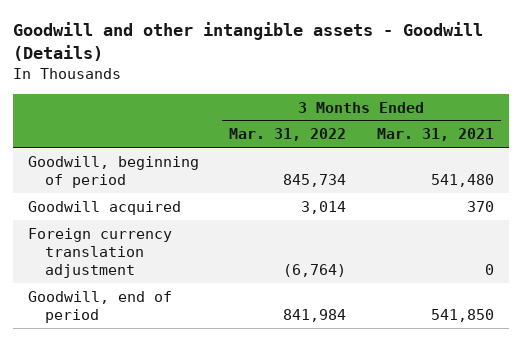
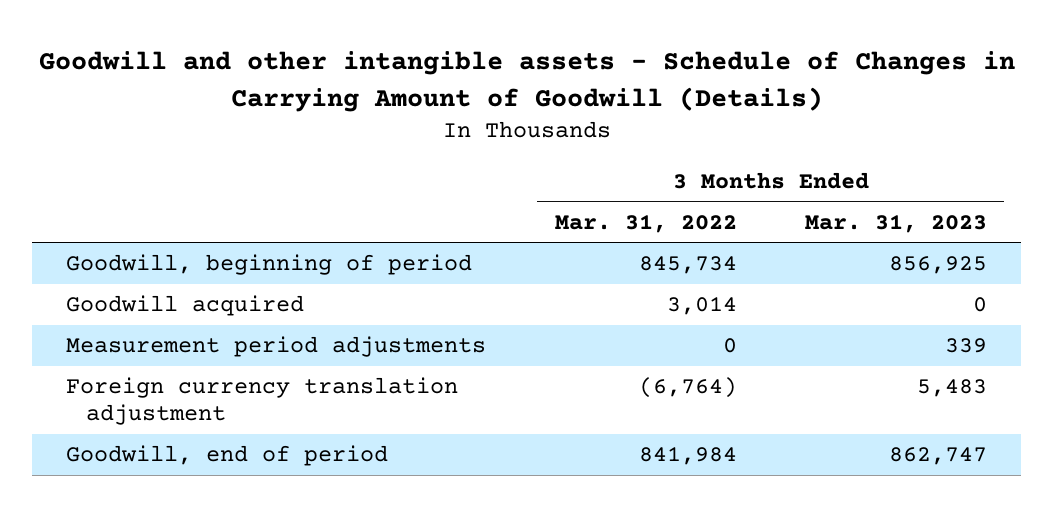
[12,21,483,61] Goodwill and other intangible assets - Goodwill (Details) -> [38,50,1015,112] Goodwill and other intangible assets - Schedule of Changes in Carrying Amount of Goodwill (Details)
[376,128,494,142] Mar. 31, 2021 -> none
none -> [804,213,987,233] Mar. 31, 2023
none -> [66,336,487,358] Measurement period adjustments

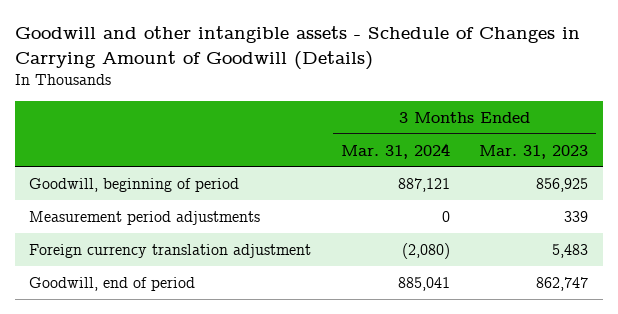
[554,213,737,233] Mar. 31, 2022 -> none
none -> [340,142,450,159] Mar. 31, 2024
[66,295,305,317] Goodwill acquired -> none

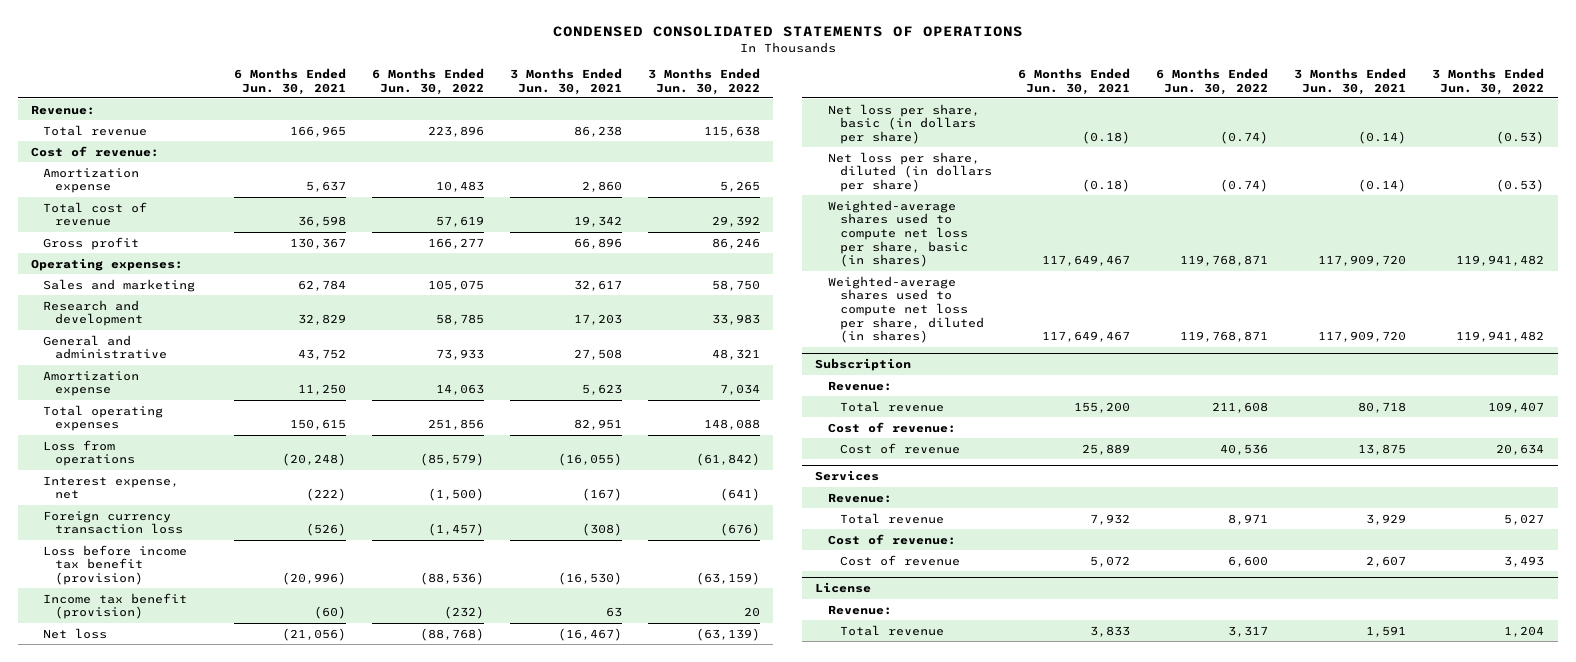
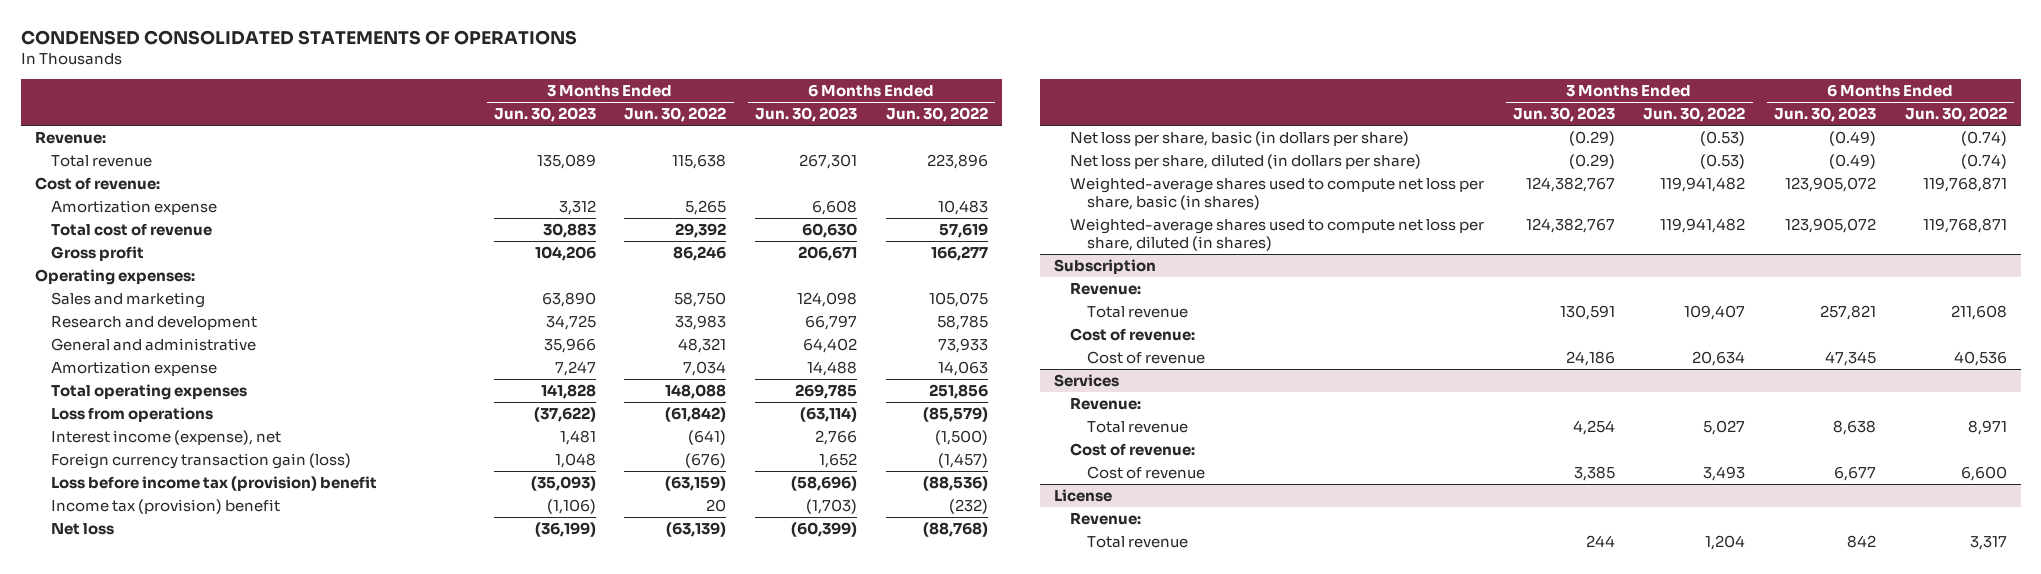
[233,67,346,95] 6 Months Ended Jun. 30, 2021 -> none
[509,67,622,95] 3 Months Ended Jun. 30, 2021 -> none
none -> [493,107,596,123] Jun. 30, 2023
none -> [755,107,858,123] Jun. 30, 2023
[43,475,180,500] Interest expense, net -> [51,429,282,445] Interest income (expense), net
[43,510,184,535] Foreign currency transaction loss -> [51,452,352,469] Foreign currency transaction gain (loss)
[43,544,188,586] Loss before income tax benefit (provision) -> [51,475,378,491] Loss before income tax (provision) benefit
[43,592,188,620] Income tax benefit (provision) -> [51,498,281,514] Income tax (provision) benefit

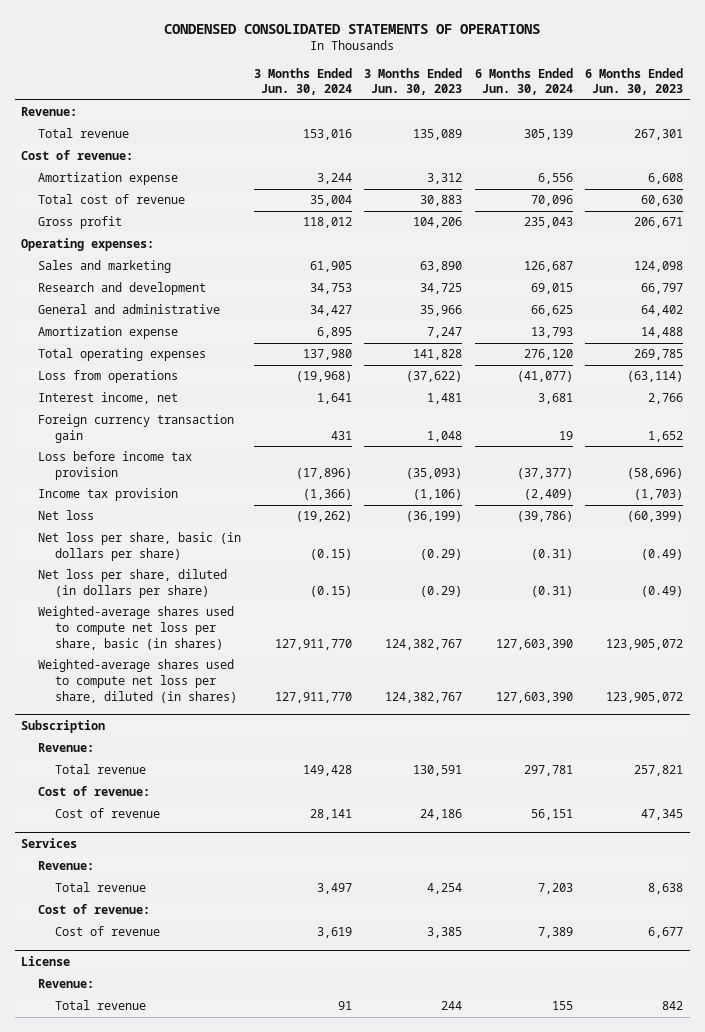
[624,107,727,123] Jun. 30, 2022 -> none
[885,107,988,123] Jun. 30, 2022 -> none
none -> [253,67,352,96] 3 Months Ended Jun. 30, 2024
none -> [474,67,573,96] 6 Months Ended Jun. 30, 2024
[51,429,282,445] Interest income (expense), net -> [38,392,179,405] Interest income, net
[51,452,352,469] Foreign currency transaction gain (loss) -> [38,414,235,443] Foreign currency transaction gain
[51,475,378,491] Loss before income tax (provision) benefit -> [38,451,193,480] Loss before income tax provision
[51,498,281,514] Income tax (provision) benefit -> [38,488,179,502] Income tax provision

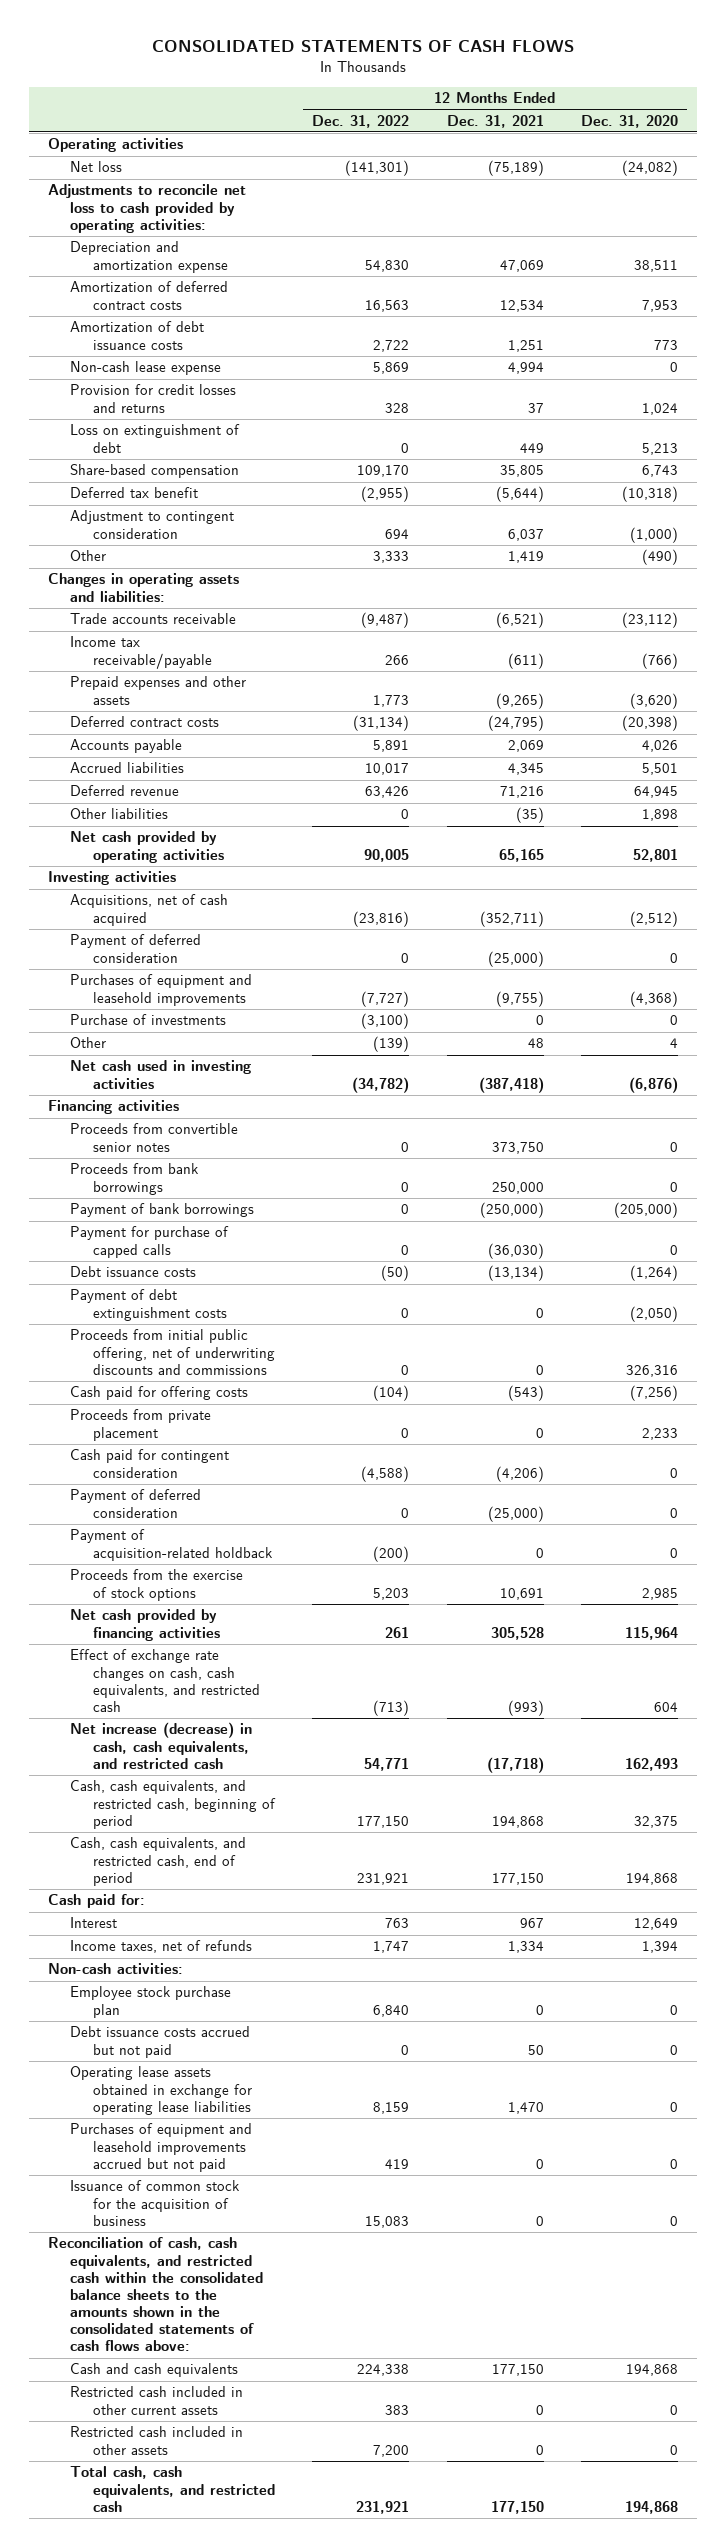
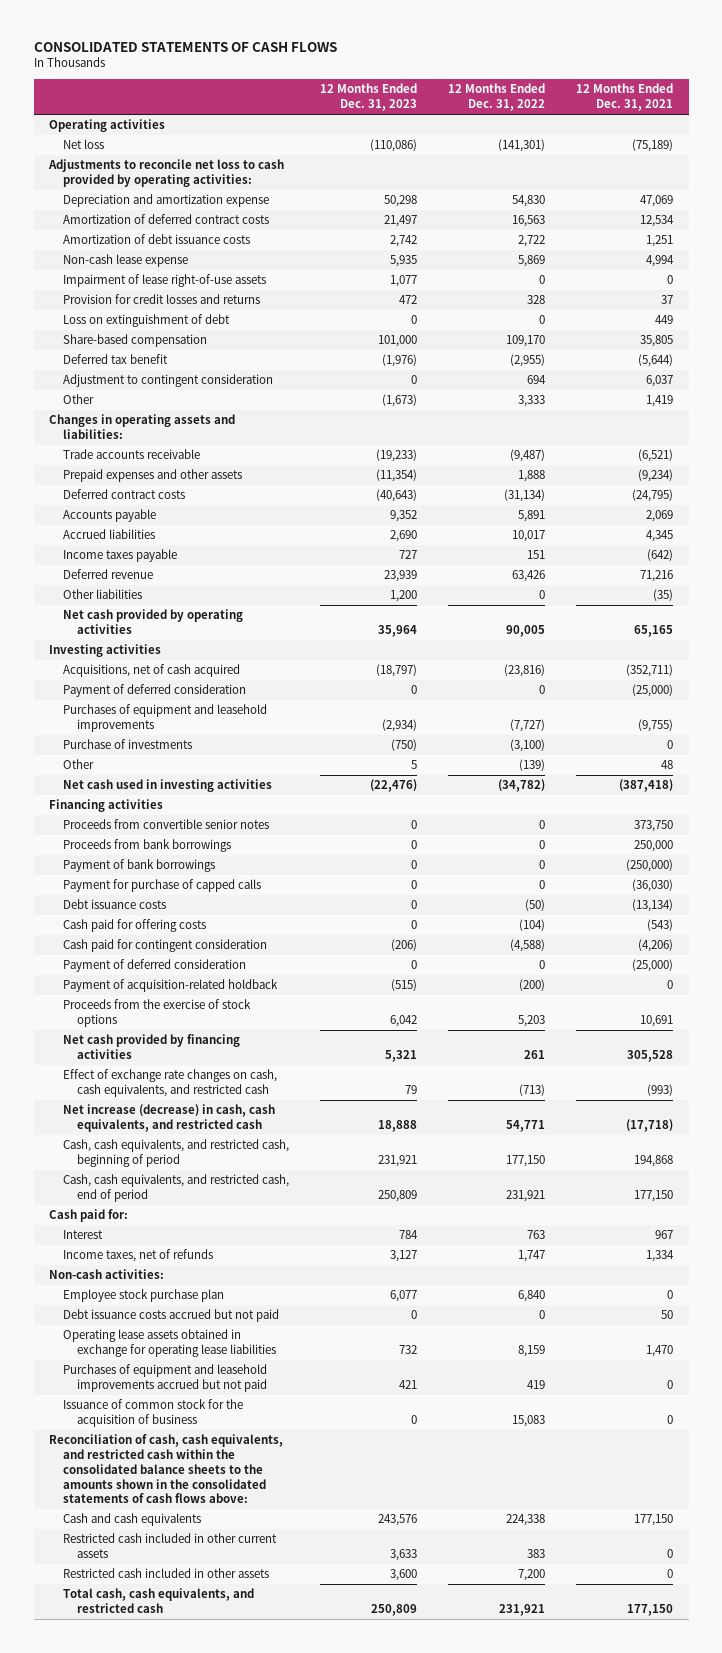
[581,114,679,128] Dec. 31, 2020 -> none
none -> [320,83,418,112] 12 Months Ended Dec. 31, 2023
none -> [62,274,266,288] Impairment of lease right-of-use assets
[70,636,212,669] Income tax receivable/payable -> none
[373,694,410,707] 1,773 -> [518,470,546,483] 1,888
[495,692,544,709] (9,265) -> [638,469,674,483] (9,234)
none -> [62,549,177,563] Income taxes payable
[70,1289,227,1321] Payment of debt extinguishment costs -> none
[70,1329,275,1375] Proceeds from initial public offering, net of underwriting discounts and commissions -> none
[70,1409,212,1441] Proceeds from private placement -> none

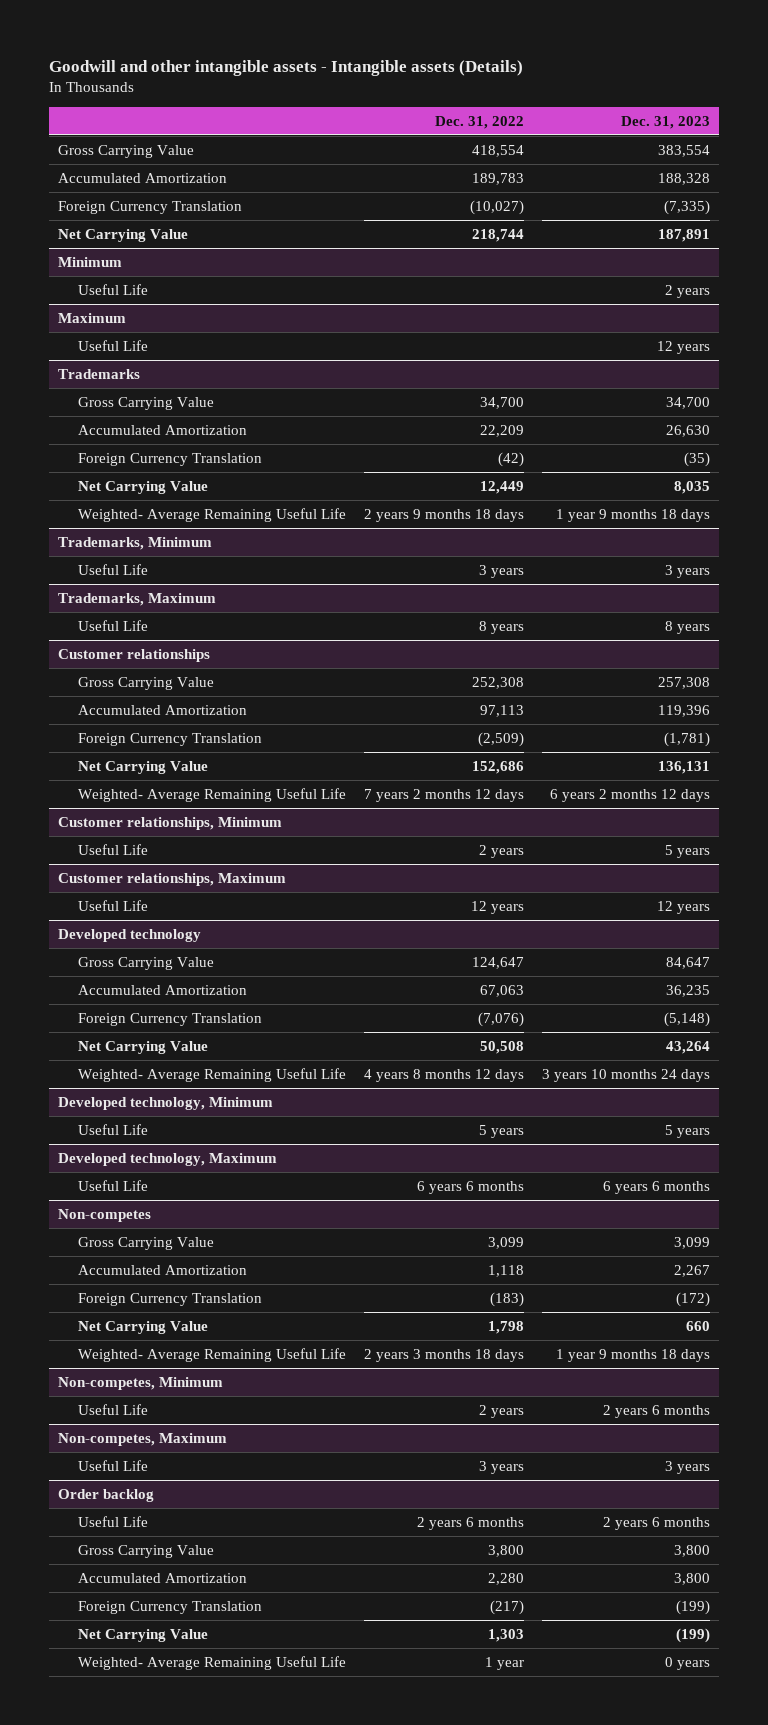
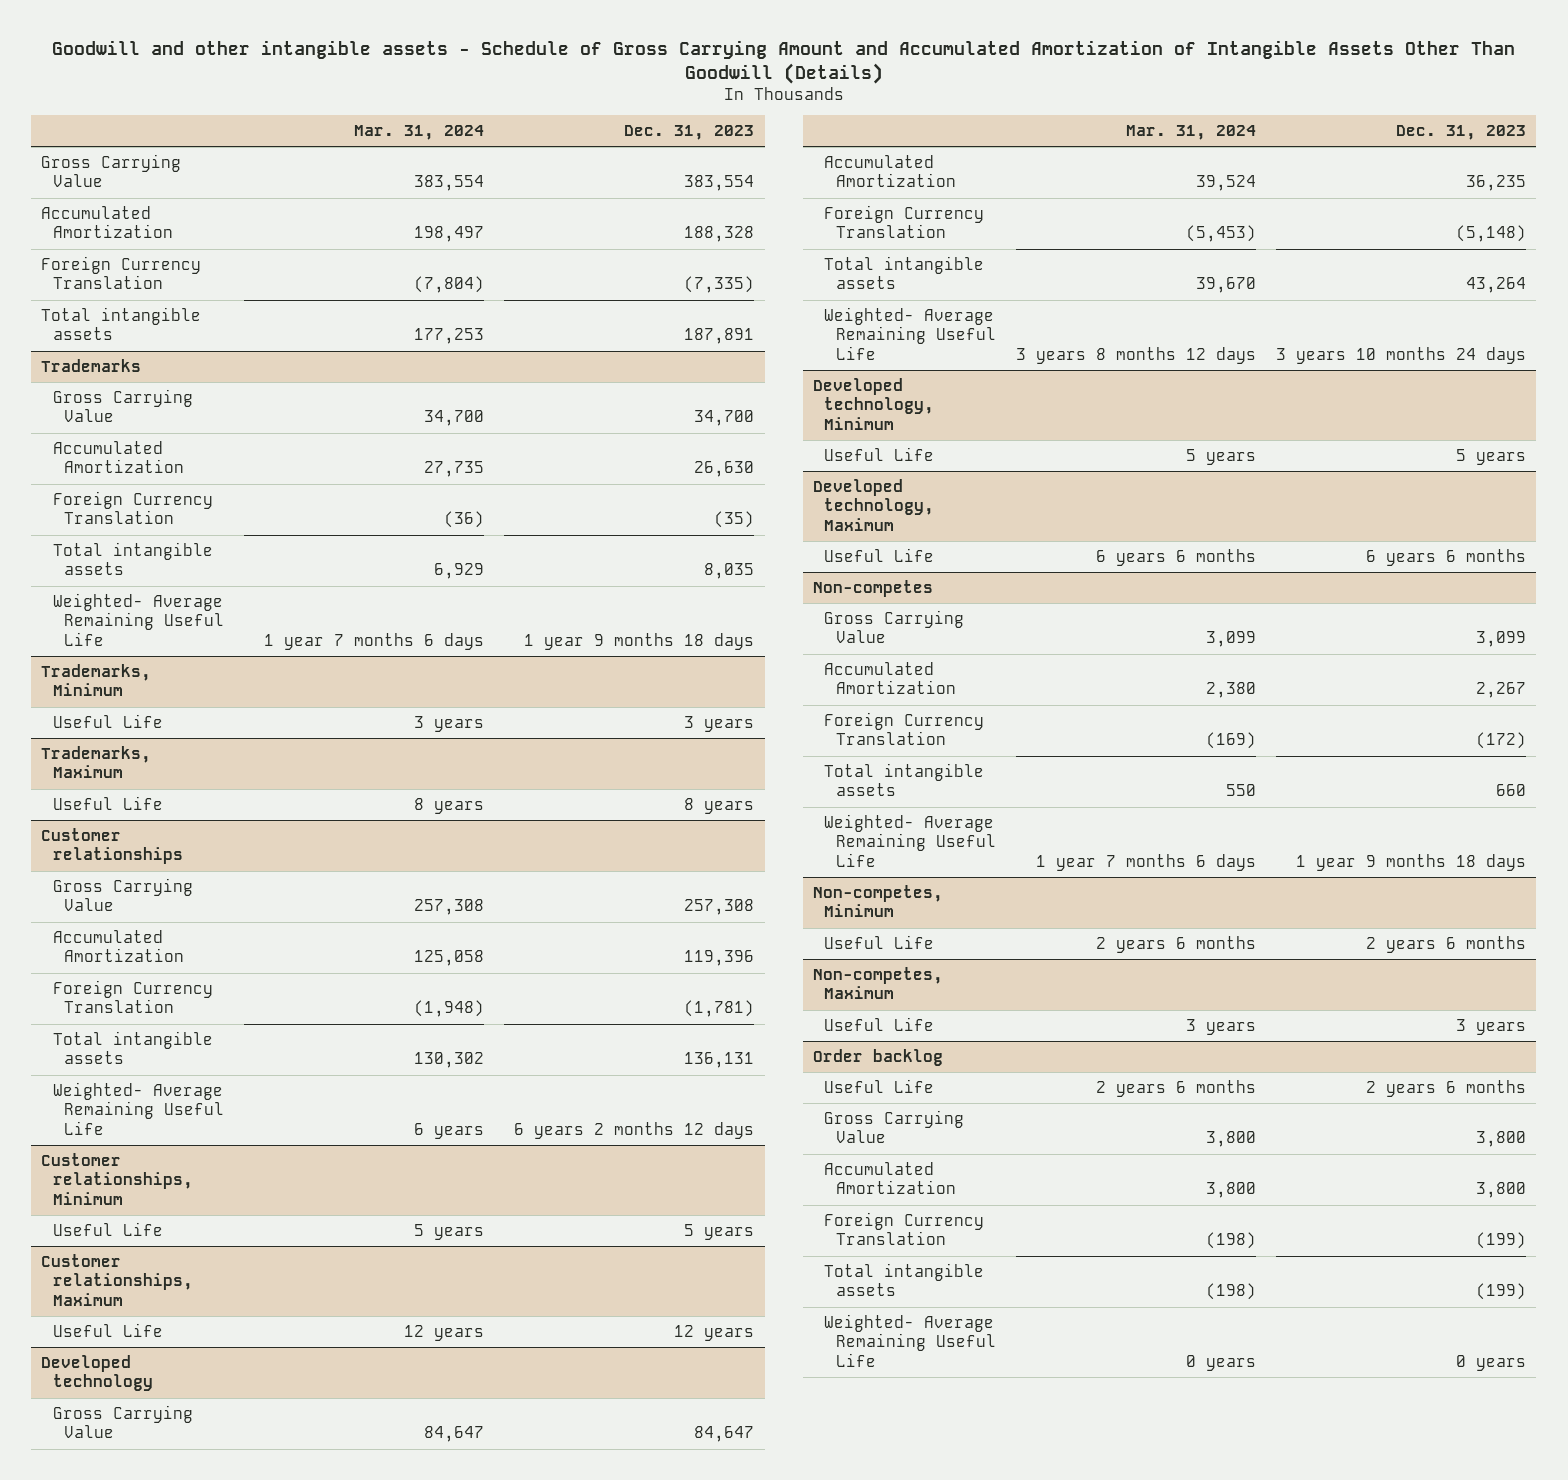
[48,59,523,76] Goodwill and other intangible assets - Intangible assets (Details) -> [51,40,1515,84] Goodwill and other intangible assets - Schedule of Gross Carrying Amount and Accumulated Amortization of Intangible Assets Other Than Goodwill (Details)
[434,115,524,129] Dec. 31, 2022 -> none
none -> [354,125,485,141] Mar. 31, 2024
[58,256,123,267] Minimum -> none
[77,283,148,295] Useful Life -> none
[58,312,127,323] Maximum -> none
[77,339,148,351] Useful Life -> none
[58,228,189,242] Net Carrying Value -> [41,307,202,341] Total intangible assets
[77,480,208,494] Net Carrying Value -> [52,542,213,576] Total intangible assets
[77,760,208,774] Net Carrying Value -> [52,1031,213,1065] Total intangible assets
[77,1040,208,1054] Net Carrying Value -> [824,256,985,290] Total intangible assets
[77,1320,208,1334] Net Carrying Value -> [824,763,985,797] Total intangible assets
[77,1628,208,1642] Net Carrying Value -> [824,1263,985,1297] Total intangible assets

